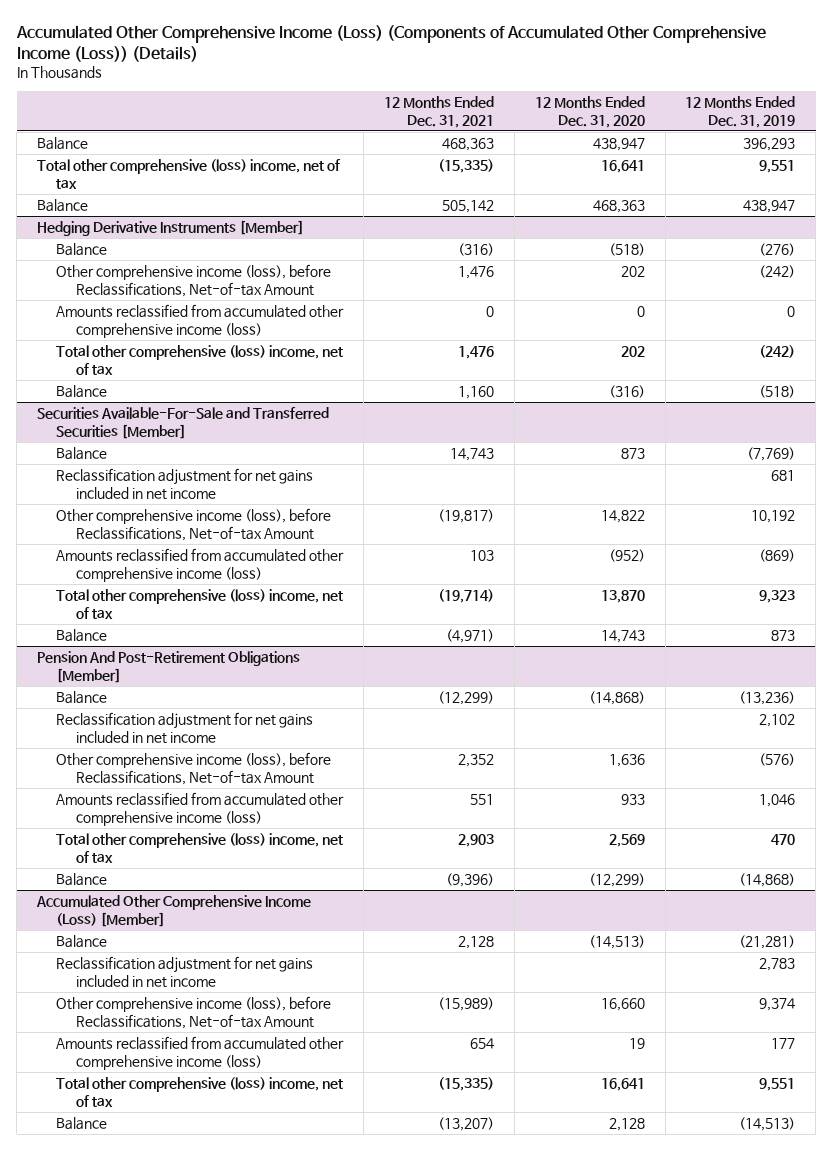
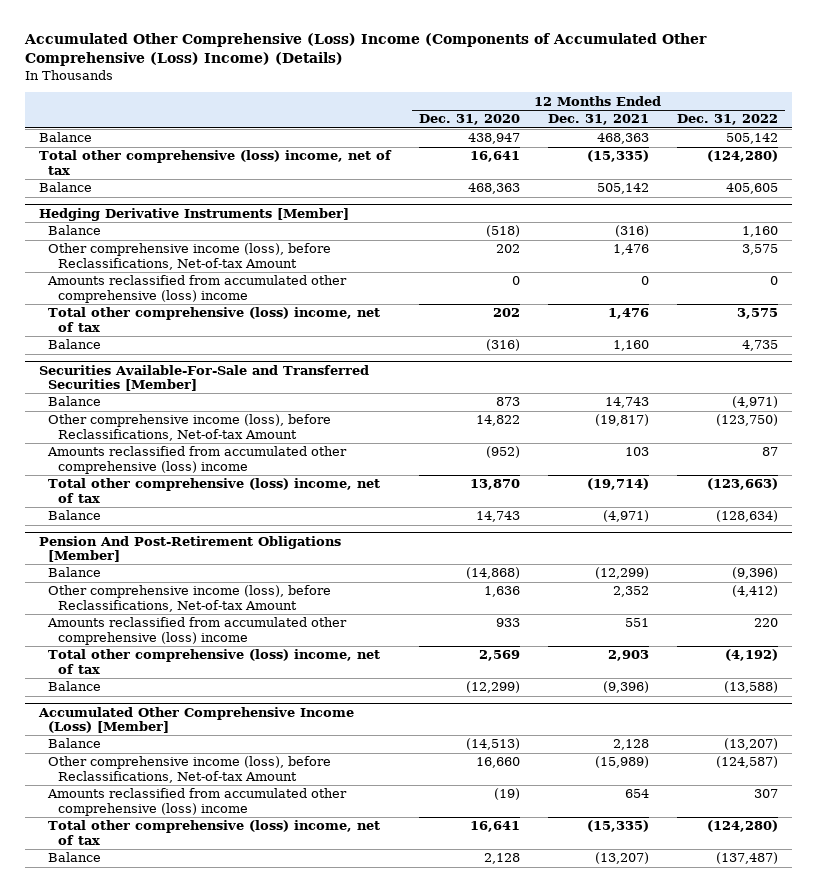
[15,24,766,63] Accumulated Other Comprehensive Income (Loss) (Components of Accumulated Other Comprehensive Income (Loss)) (Details) -> [24,33,708,67] Accumulated Other Comprehensive (Loss) Income (Components of Accumulated Other Comprehensive (Loss) Income) (Details)
[685,95,796,128] 12 Months Ended Dec. 31, 2019 -> none
none -> [676,114,778,126] Dec. 31, 2022
[56,304,345,338] Amounts reclassified from accumulated other comprehensive income (loss) -> [47,275,348,303] Amounts reclassified from accumulated other comprehensive (loss) income
[56,468,314,500] Reclassification adjustment for net gains included in net income -> none
[56,548,345,582] Amounts reclassified from accumulated other comprehensive income (loss) -> [47,446,348,474] Amounts reclassified from accumulated other comprehensive (loss) income
[56,712,314,744] Reclassification adjustment for net gains included in net income -> none
[56,792,345,826] Amounts reclassified from accumulated other comprehensive income (loss) -> [47,617,348,645] Amounts reclassified from accumulated other comprehensive (loss) income
[56,956,314,988] Reclassification adjustment for net gains included in net income -> none
[56,1036,345,1070] Amounts reclassified from accumulated other comprehensive income (loss) -> [47,788,348,816] Amounts reclassified from accumulated other comprehensive (loss) income
[628,1038,645,1050] 19 -> [494,788,521,801] (19)

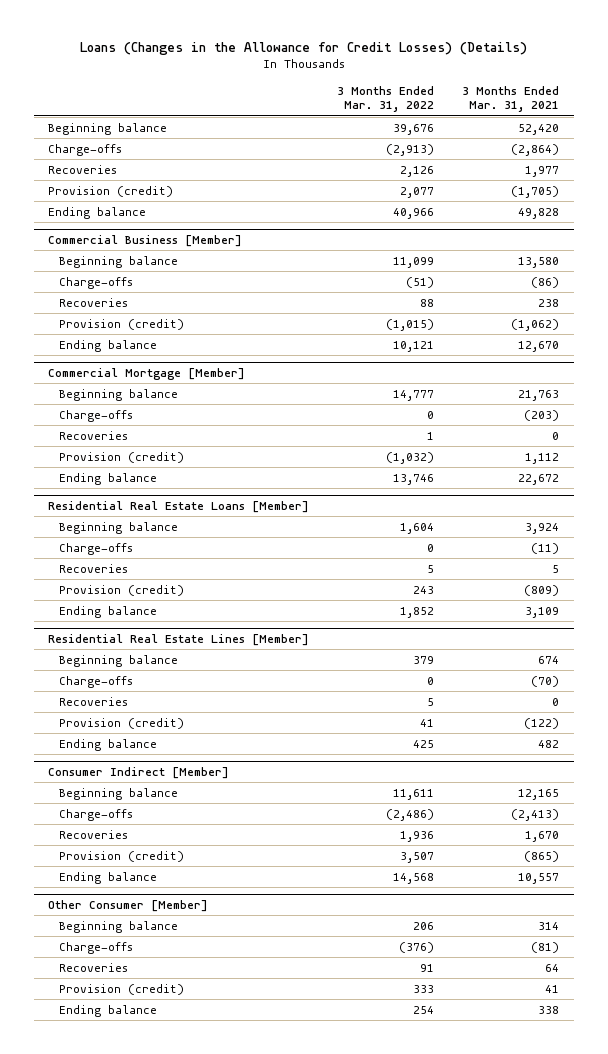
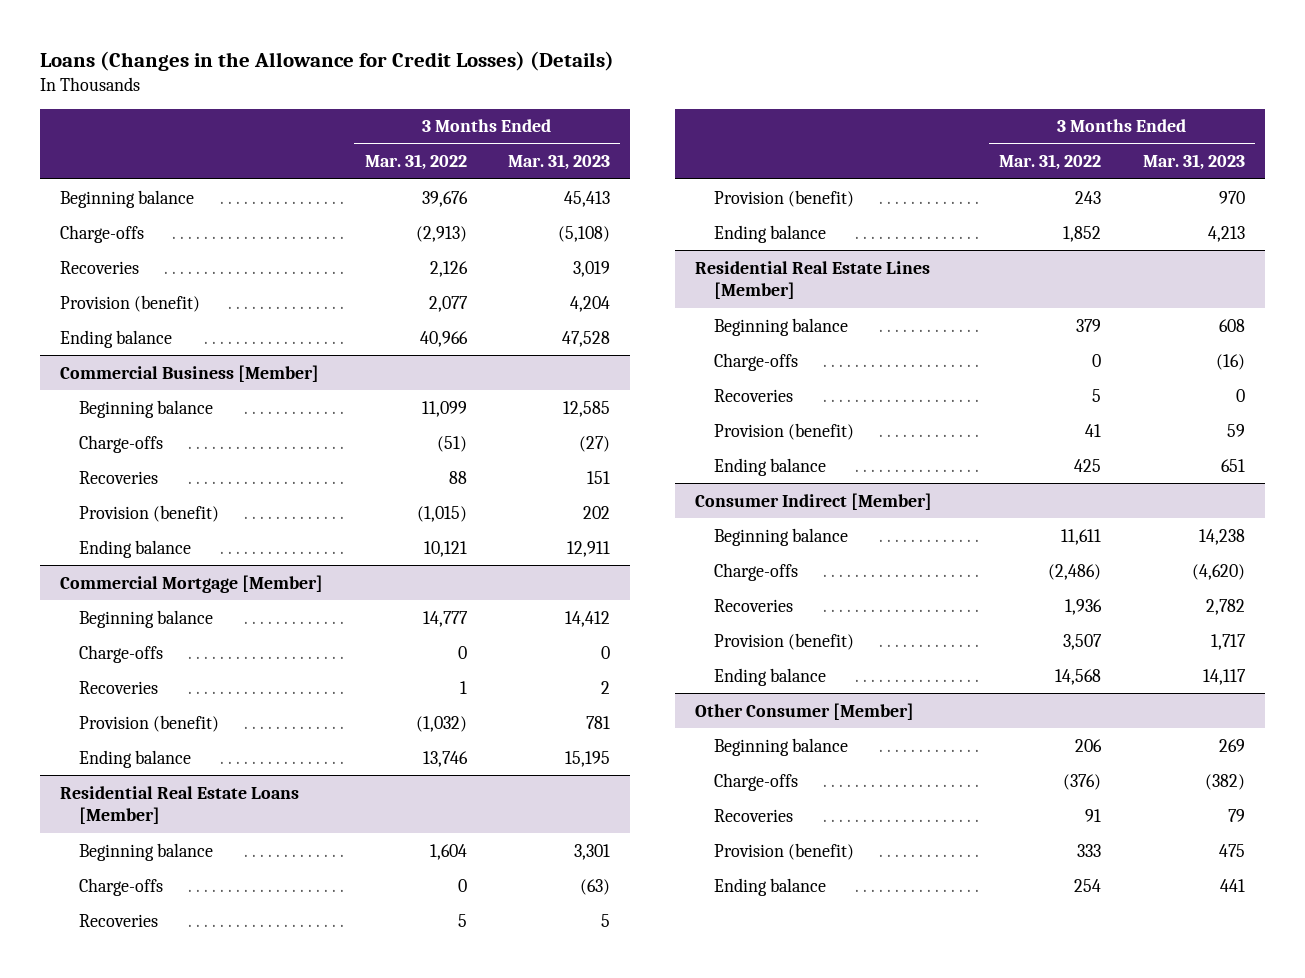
[462,85,560,113] 3 Months Ended Mar. 31, 2021 -> none
none -> [507,154,610,171] Mar. 31, 2023
[48,185,174,197] Provision (credit) -> [60,294,201,312] Provision (benefit)
[58,318,184,330] Provision (credit) -> [79,504,220,522] Provision (benefit)
[58,451,184,463] Provision (credit) -> [79,714,220,732] Provision (benefit)
[58,584,184,596] Provision (credit) -> [713,189,854,207] Provision (benefit)
[58,717,184,729] Provision (credit) -> [713,422,854,440] Provision (benefit)
[58,850,184,862] Provision (credit) -> [713,632,854,650] Provision (benefit)
[58,983,184,995] Provision (credit) -> [713,842,854,860] Provision (benefit)

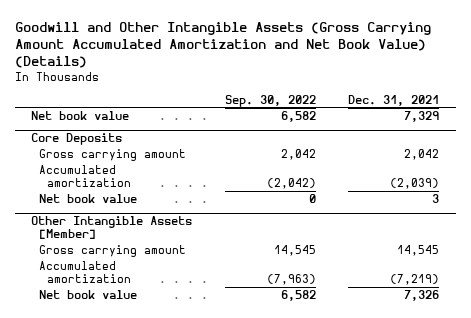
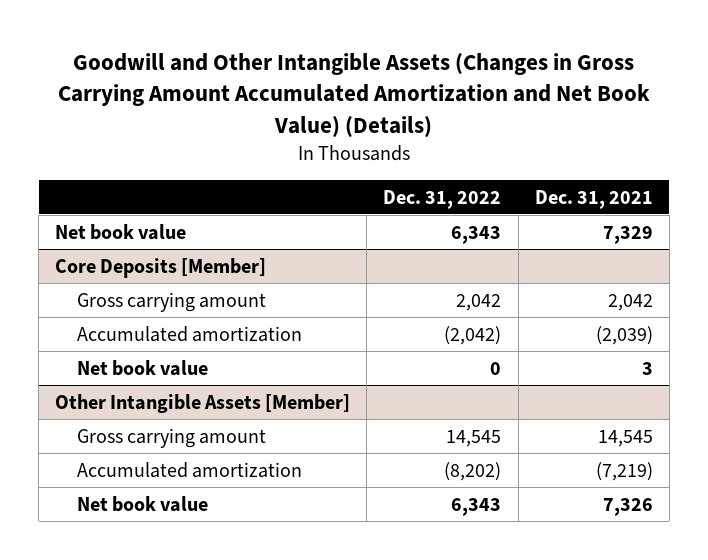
[14,21,431,68] Goodwill and Other Intangible Assets (Gross Carrying Amount Accumulated Amortization and Net Book Value) (Details) -> [57,53,650,138] Goodwill and Other Intangible Assets (Changes in Gross Carrying Amount Accumulated Amortization and Net Book Value) (Details)
[224,94,316,107] Sep. 30, 2022 -> none
none -> [383,189,502,209] Dec. 31, 2022
[31,133,123,146] Core Deposits -> [55,257,267,278] Core Deposits [Member]

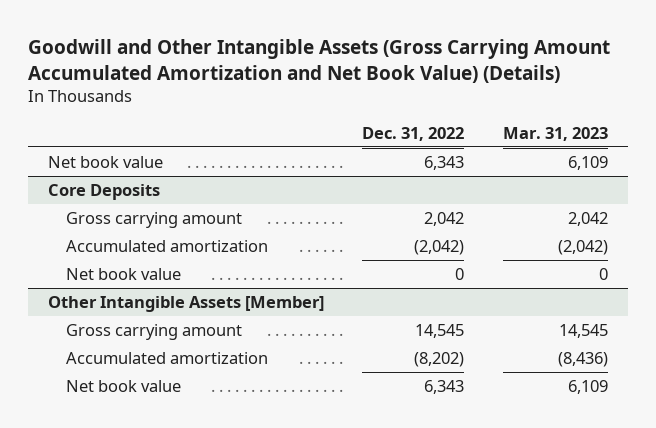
[57,53,650,138] Goodwill and Other Intangible Assets (Changes in Gross Carrying Amount Accumulated Amortization and Net Book Value) (Details) -> [28,38,611,83] Goodwill and Other Intangible Assets (Gross Carrying Amount Accumulated Amortization and Net Book Value) (Details)
[534,189,653,209] Dec. 31, 2021 -> none
none -> [503,126,609,141] Mar. 31, 2023
[55,257,267,278] Core Deposits [Member] -> [47,183,160,200] Core Deposits

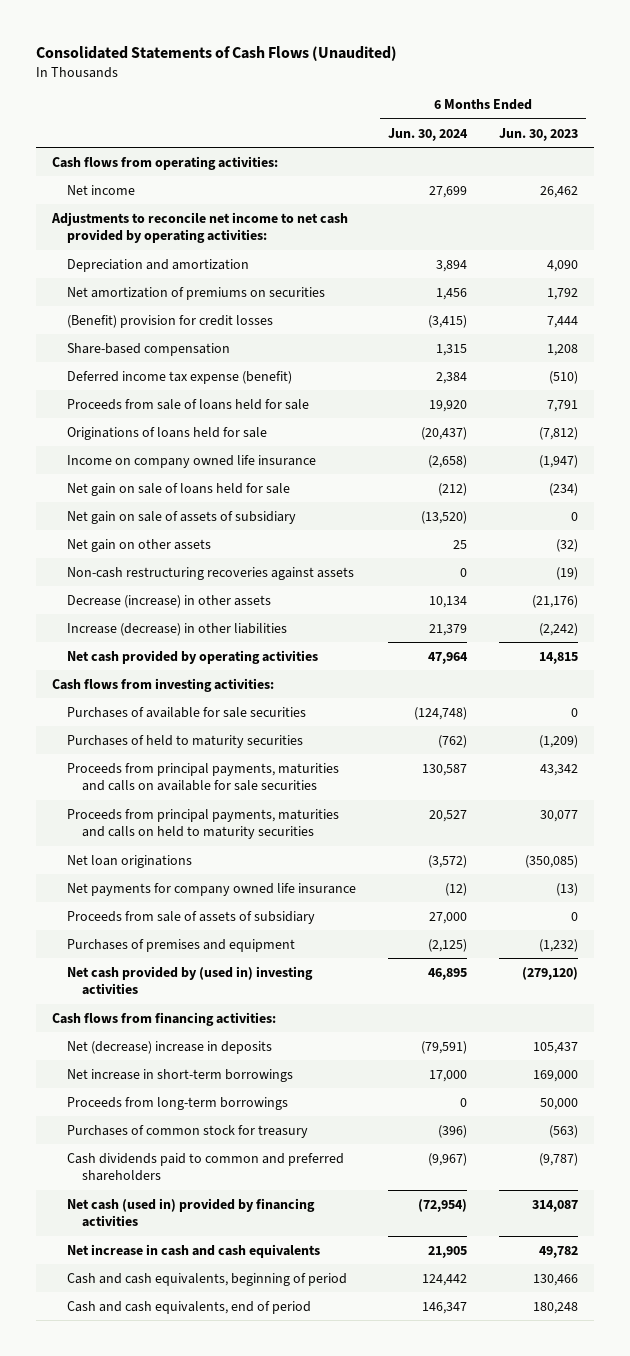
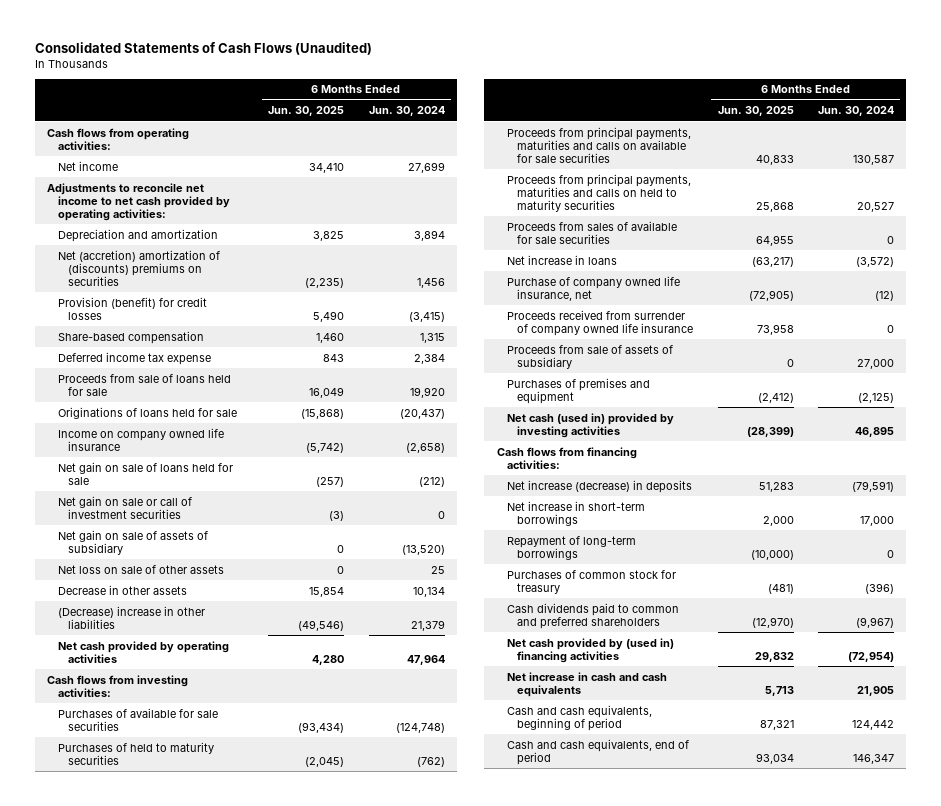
[498,127,578,141] Jun. 30, 2023 -> none
none -> [268,106,345,117] Jun. 30, 2025
[67,286,326,300] Net amortization of premiums on securities -> [57,249,220,286] Net (accretion) amortization of (discounts) premiums on securities
[67,314,274,328] (Benefit) provision for credit losses -> [57,296,207,320] Provision (benefit) for credit losses
[67,370,293,384] Deferred income tax expense (benefit) -> [57,351,211,365] Deferred income tax expense
none -> [57,495,192,519] Net gain on sale or call of investment securities
[67,566,355,580] Non-cash restructuring recoveries against assets -> none
[67,538,212,552] Net gain on other assets -> [57,564,224,574] Net loss on sale of other assets
[67,594,272,608] Decrease (increase) in other assets -> [57,584,187,595] Decrease in other assets
[67,622,288,636] Increase (decrease) in other liabilities -> [57,605,205,629] (Decrease) increase in other liabilities
none -> [506,220,677,244] Proceeds from sales of available for sale securities
[67,854,193,868] Net loan originations -> [506,254,617,265] Net increase in loans
[67,882,357,896] Net payments for company owned life insurance -> [506,275,680,301] Purchase of company owned life insurance, net
none -> [506,309,694,336] Proceeds received from surrender of company owned life insurance
[67,965,314,996] Net cash provided by (used in) investing activities -> [506,412,674,438] Net cash (used in) provided by investing activities
[67,1040,273,1054] Net (decrease) increase in deposits -> [506,479,692,493] Net increase (decrease) in deposits
[67,1096,289,1110] Proceeds from long-term borrowings -> none
none -> [506,535,636,560] Repayment of long-term borrowings
[67,1197,316,1228] Net cash (used in) provided by financing activities -> [506,637,674,663] Net cash provided by (used in) financing activities

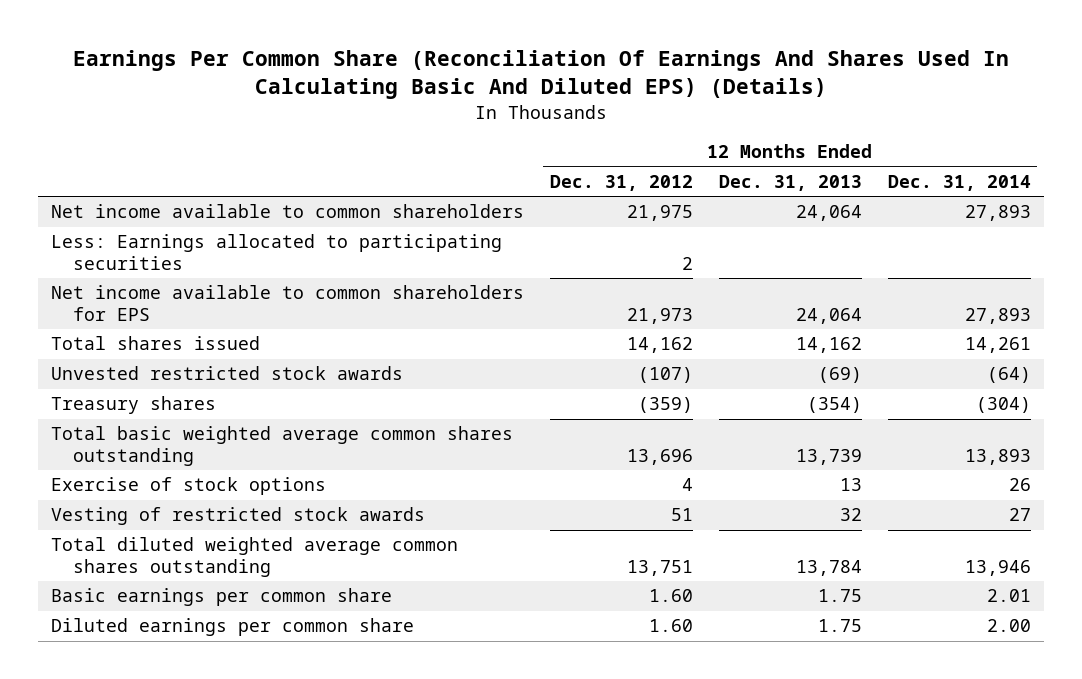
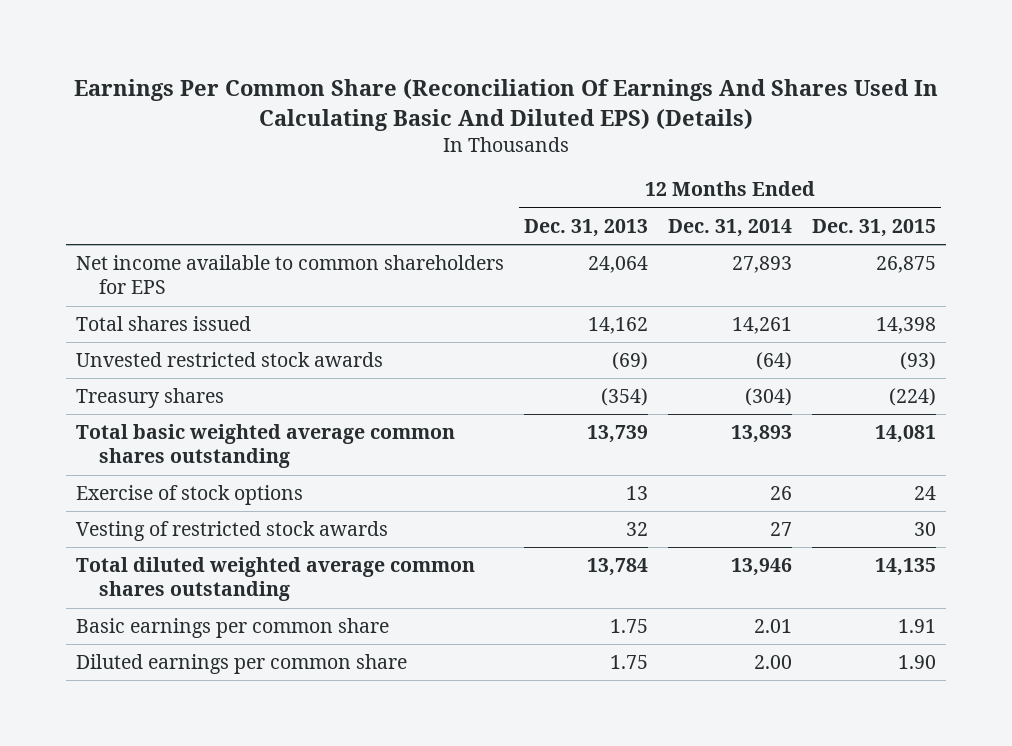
[549,174,693,191] Dec. 31, 2012 -> none
none -> [811,218,936,237] Dec. 31, 2015
[51,204,525,219] Net income available to common shareholders -> none
[51,234,503,271] Less: Earnings allocated to participating securities -> none

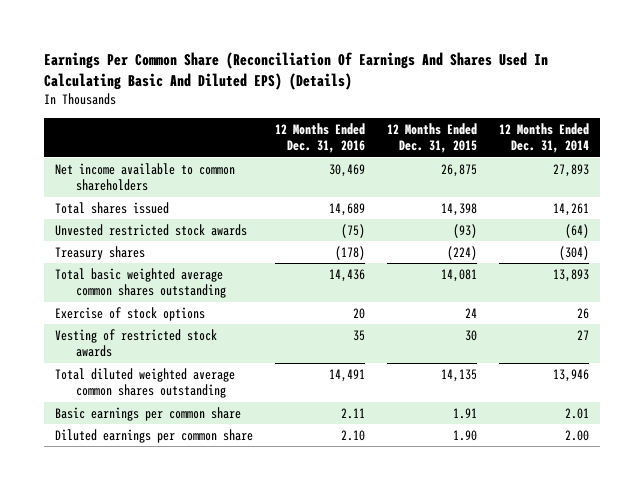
[523,218,648,237] Dec. 31, 2013 -> none
none -> [275,122,366,154] 12 Months Ended Dec. 31, 2016
[76,255,505,295] Net income available to common shareholders for EPS -> [55,162,236,192] Net income available to common shareholders

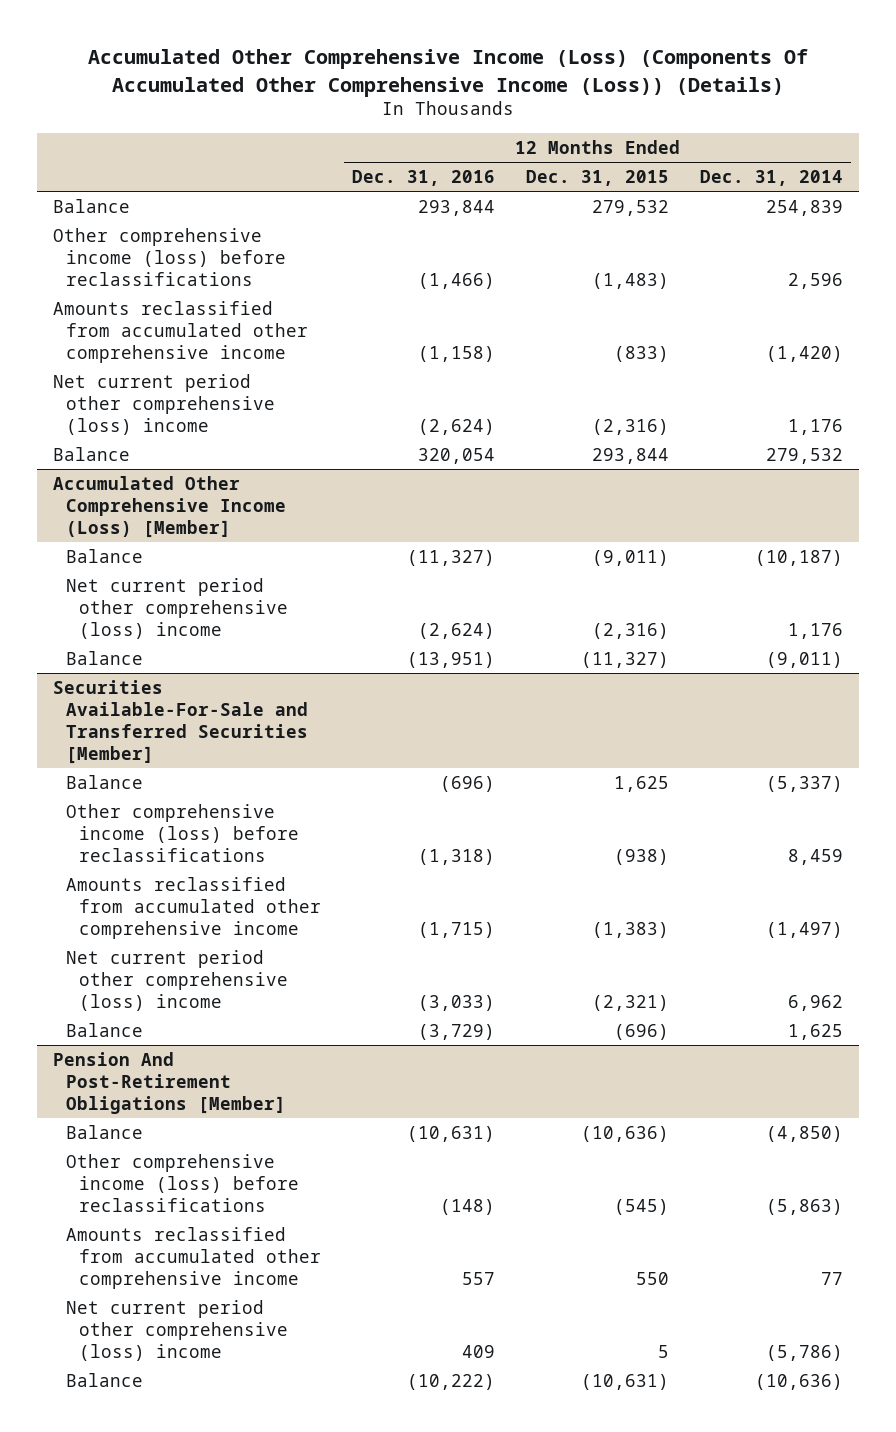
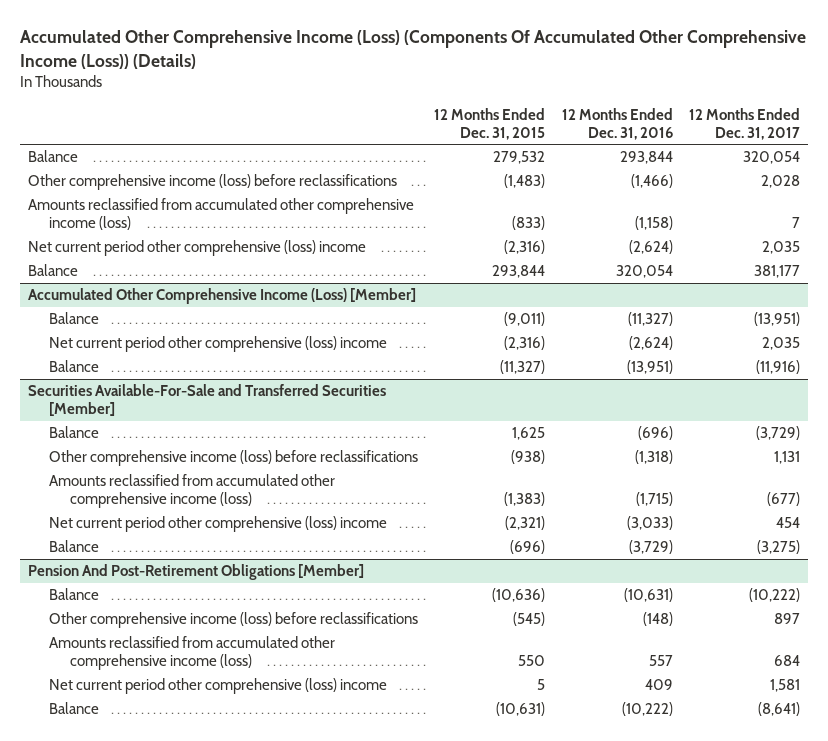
[700,170,844,187] Dec. 31, 2014 -> none
none -> [688,107,800,140] 12 Months Ended Dec. 31, 2017
[52,300,308,363] Amounts reclassified from accumulated other comprehensive income -> [27,198,414,231] Amounts reclassified from accumulated other comprehensive income (loss)
[65,876,321,939] Amounts reclassified from accumulated other comprehensive income -> [48,474,335,509] Amounts reclassified from accumulated other comprehensive income (loss)
[65,1226,321,1289] Amounts reclassified from accumulated other comprehensive income -> [48,636,335,671] Amounts reclassified from accumulated other comprehensive income (loss)

